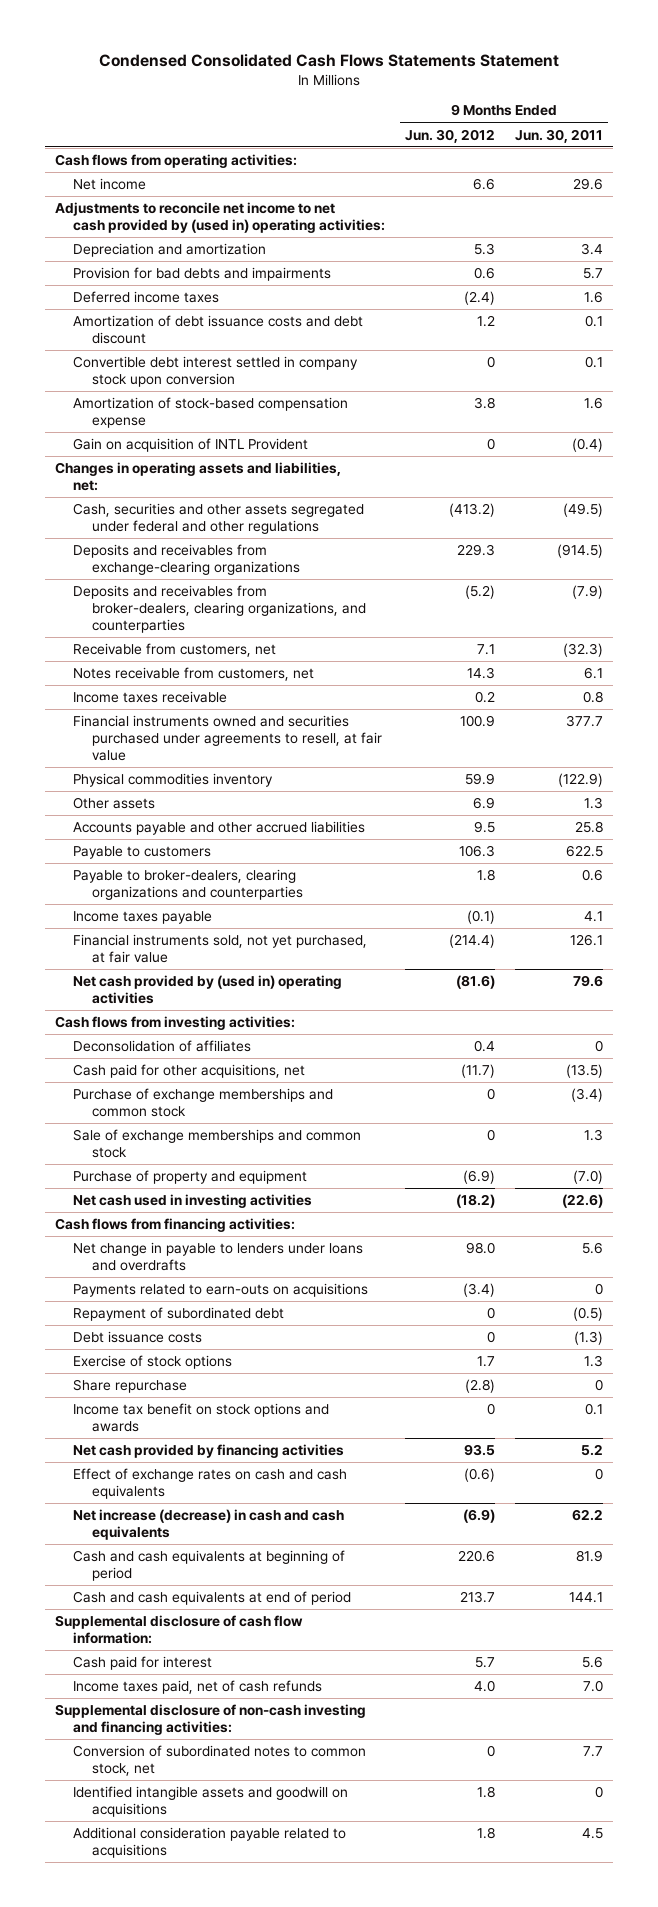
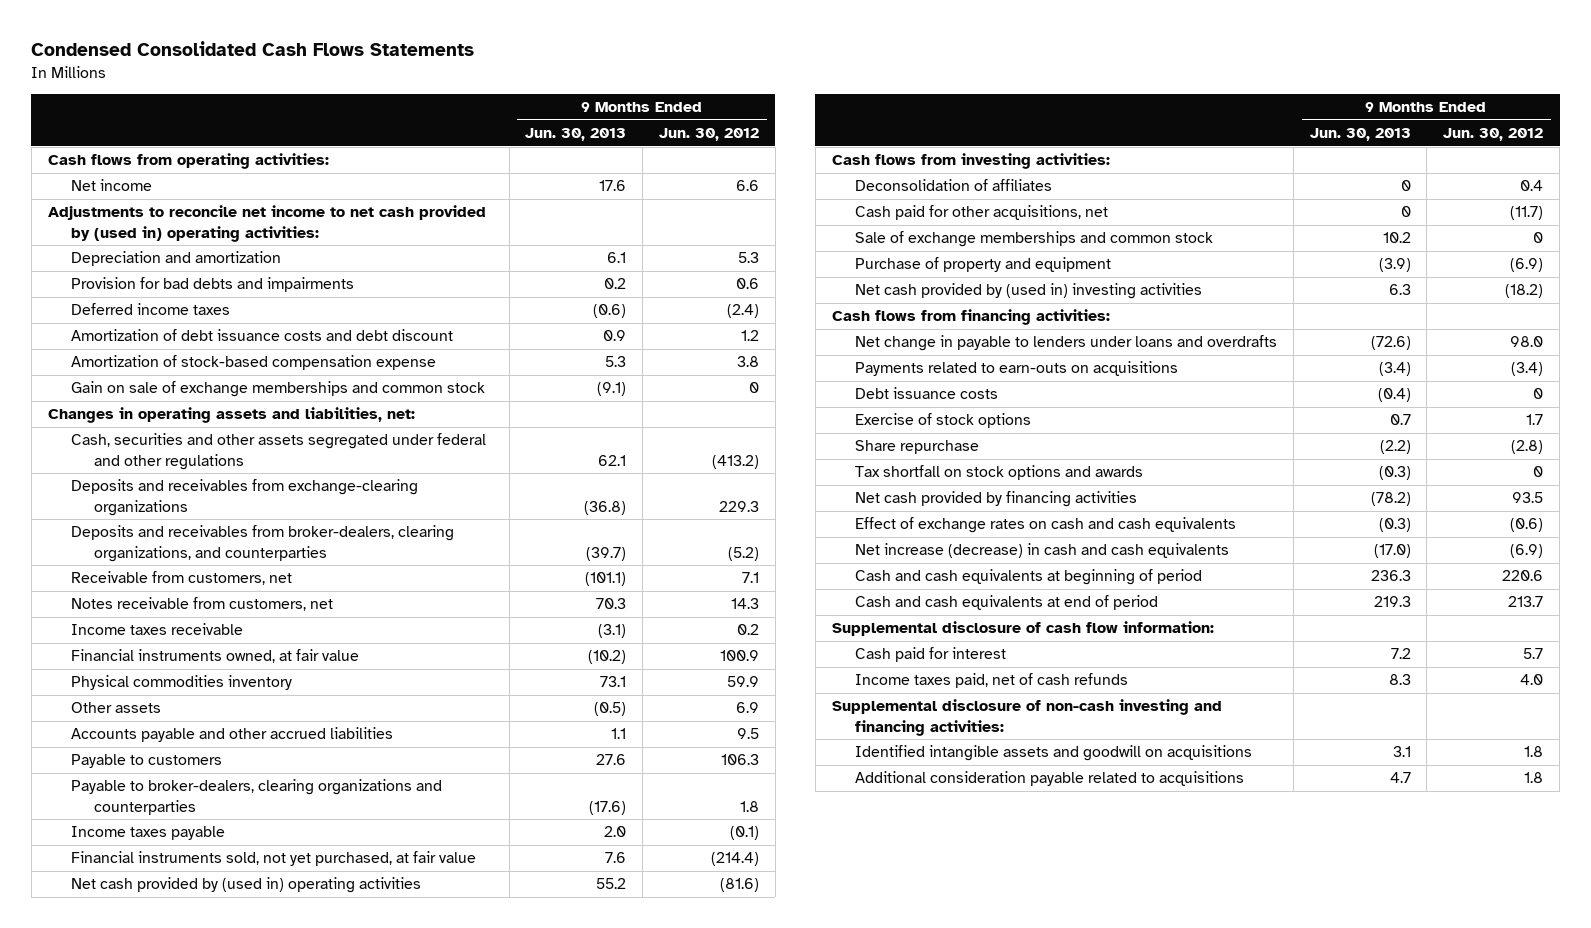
[98,54,559,68] Condensed Consolidated Cash Flows Statements Statement -> [31,41,475,57] Condensed Consolidated Cash Flows Statements
[515,128,604,143] Jun. 30, 2011 -> none
none -> [525,128,627,142] Jun. 30, 2013
[73,355,359,388] Convertible debt interest settled in company stock upon conversion -> none
[73,437,309,452] Gain on acquisition of INTL Provident -> none
none -> [70,381,485,398] Gain on sale of exchange memberships and common stock
[73,714,382,762] Financial instruments owned and securities purchased under agreements to resell, at fair value -> [70,649,359,664] Financial instruments owned, at fair value
[73,1087,334,1118] Purchase of exchange memberships and common stock -> none
[73,1193,313,1208] Net cash used in investing activities -> [855,283,1203,300] Net cash provided by (used in) investing activities
[73,1306,285,1321] Repayment of subordinated debt -> none
[73,1402,330,1433] Income tax benefit on stock options and awards -> [855,465,1144,481] Tax shortfall on stock options and awards
[73,1744,367,1777] Conversion of subordinated notes to common stock, net -> none

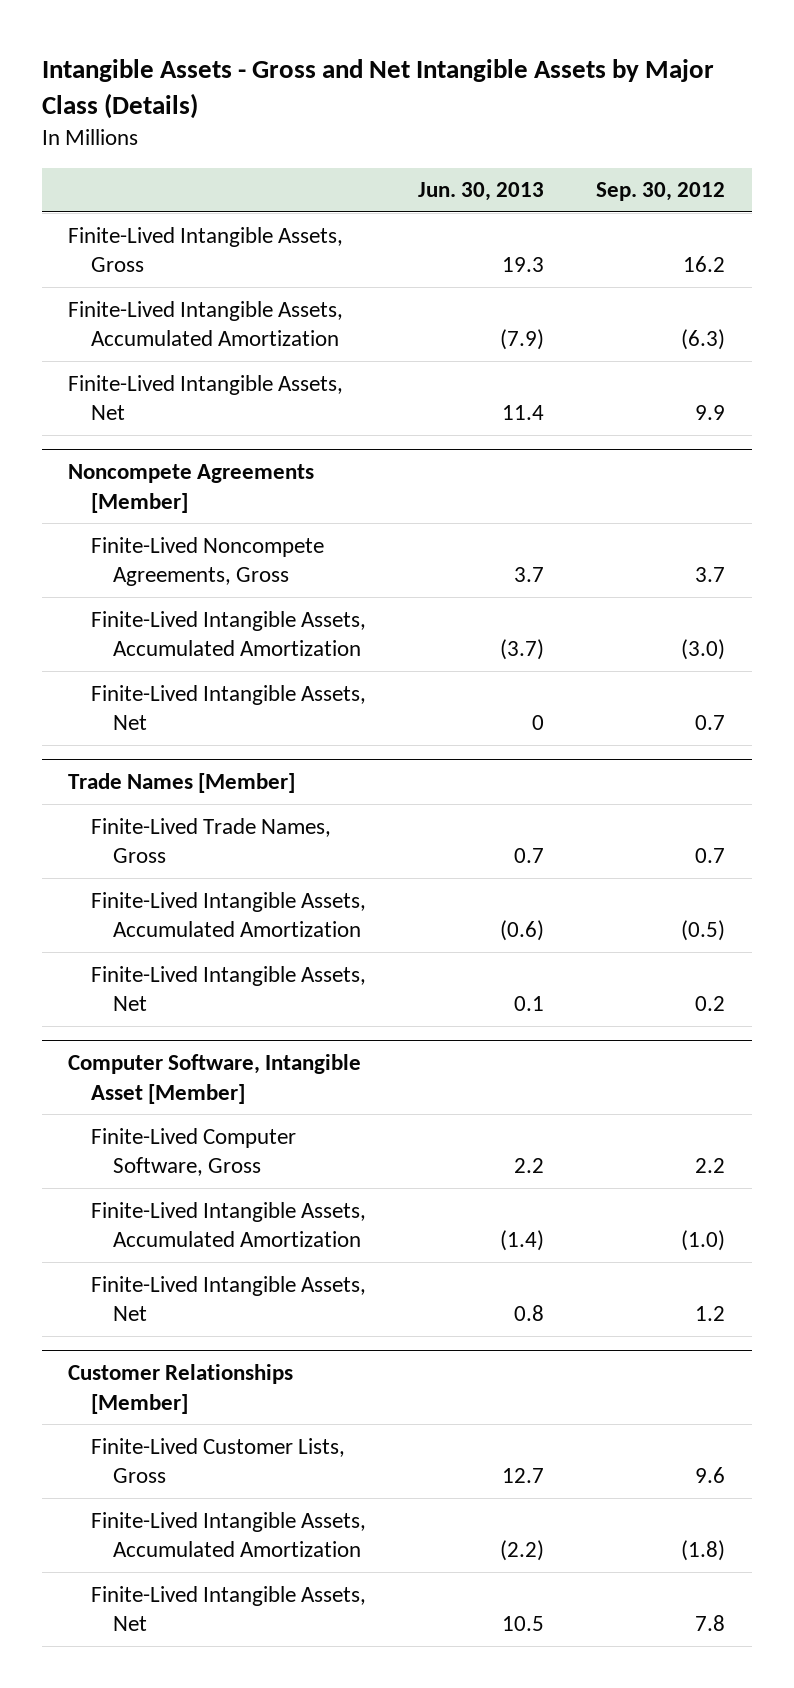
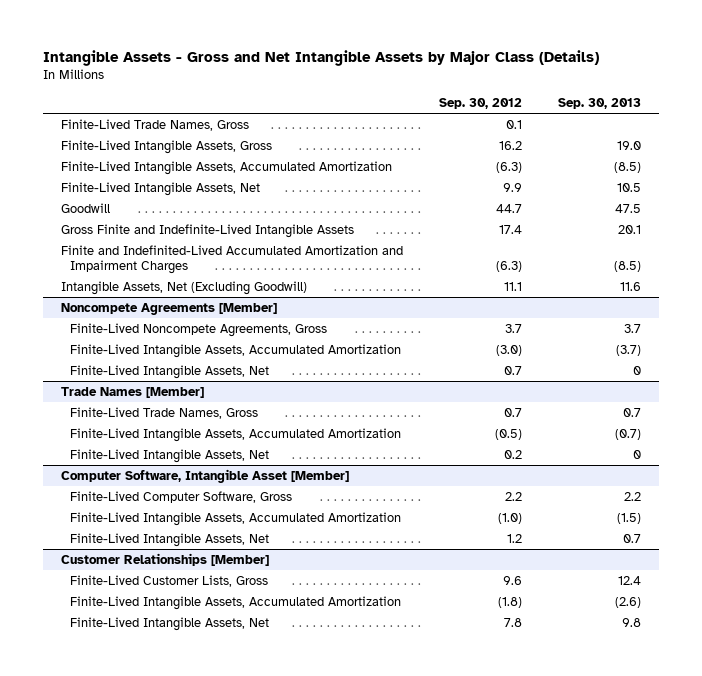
[418,182,545,202] Jun. 30, 2013 -> none
none -> [557,97,641,109] Sep. 30, 2013
none -> [60,118,249,131] Finite-Lived Trade Names, Gross
none -> [60,202,110,213] Goodwill
none -> [60,223,354,238] Gross Finite and Indefinite-Lived Intangible Assets
none -> [60,244,403,275] Finite and Indefinited-Lived Accumulated Amortization and Impairment Charges
none -> [60,280,307,295] Intangible Assets, Net (Excluding Goodwill)

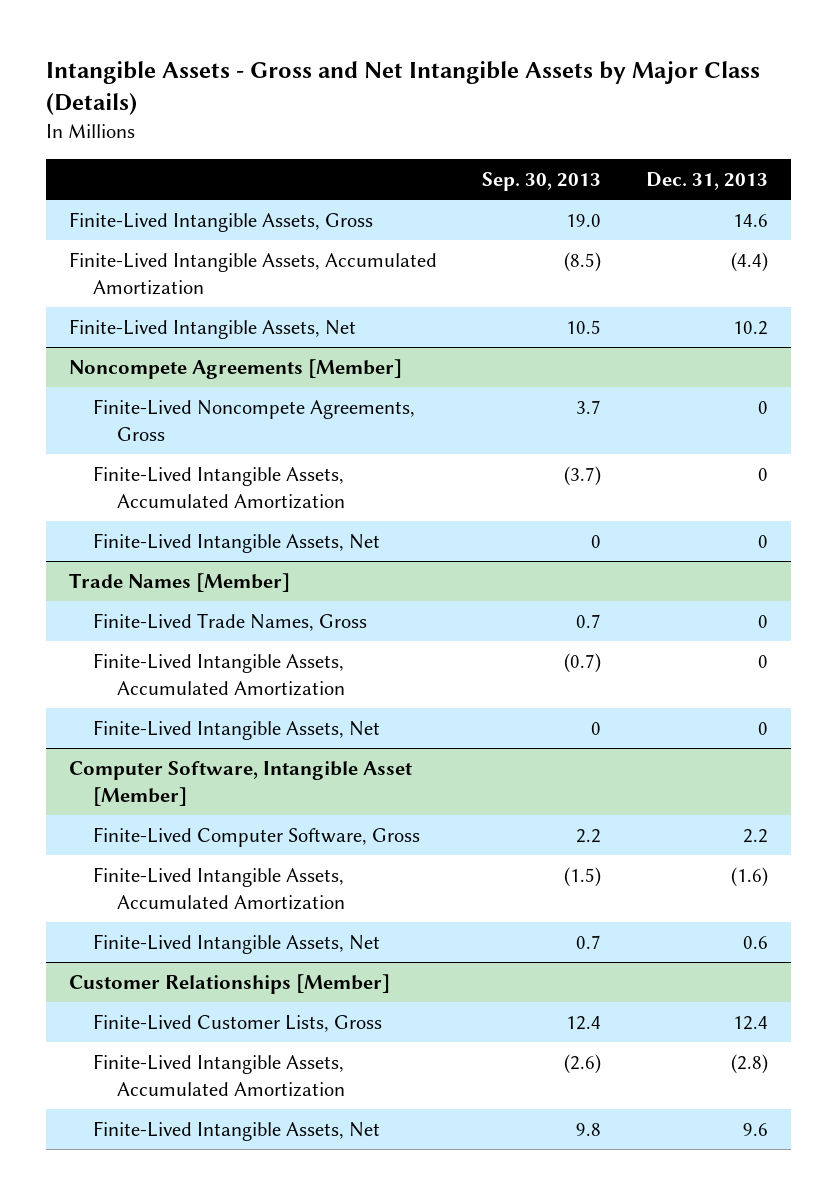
[438,97,522,109] Sep. 30, 2012 -> none
none -> [646,171,769,190] Dec. 31, 2013
[60,118,249,131] Finite-Lived Trade Names, Gross -> none
[60,202,110,213] Goodwill -> none
[60,223,354,238] Gross Finite and Indefinite-Lived Intangible Assets -> none
[60,244,403,275] Finite and Indefinited-Lived Accumulated Amortization and Impairment Charges -> none
[60,280,307,295] Intangible Assets, Net (Excluding Goodwill) -> none

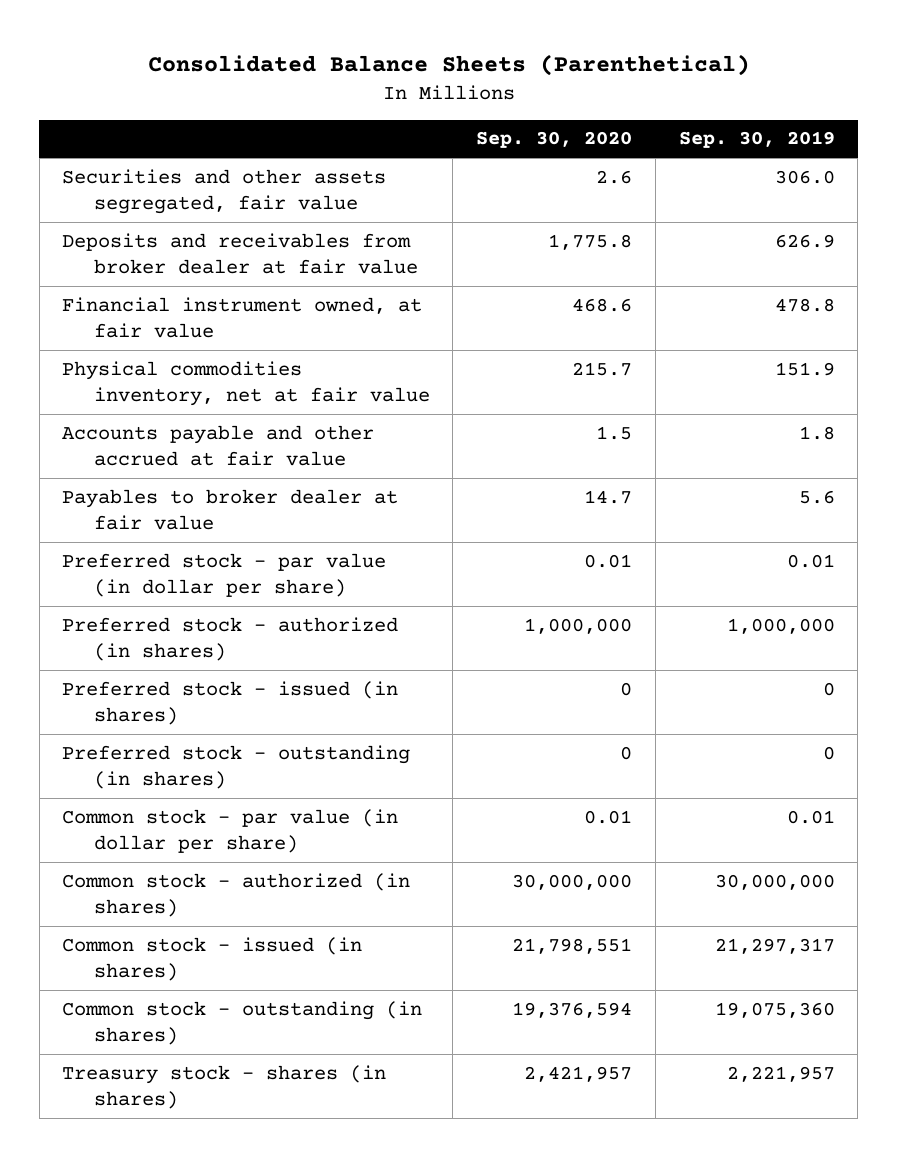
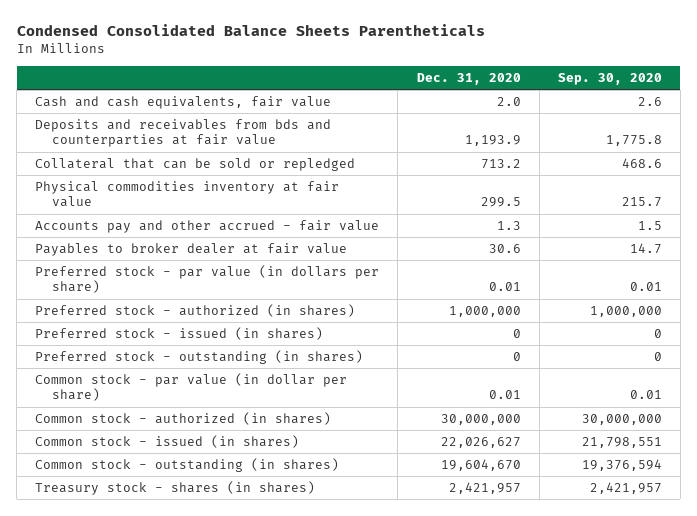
[147,54,750,77] Consolidated Balance Sheets (Parenthetical) -> [16,24,485,37] Condensed Consolidated Balance Sheets Parentheticals
[678,131,835,149] Sep. 30, 2019 -> none
none -> [416,73,521,86] Dec. 31, 2020
[62,168,387,214] Securities and other assets segregated, fair value -> none
none -> [35,96,332,110] Cash and cash equivalents, fair value
[62,232,418,274] Deposits and receivables from broker dealer at fair value -> [35,119,332,148] Deposits and receivables from bds and counterparties at fair value
[62,296,423,338] Financial instrument owned, at fair value -> [35,158,356,172] Collateral that can be sold or repledged
[62,360,430,406] Physical commodities inventory, net at fair value -> [35,181,340,208] Physical commodities inventory at fair value
[62,424,375,466] Accounts payable and other accrued at fair value -> [35,220,380,234] Accounts pay and other accrued - fair value
[62,552,387,597] Preferred stock - par value (in dollar per share) -> [35,265,380,294] Preferred stock - par value (in dollars per share)

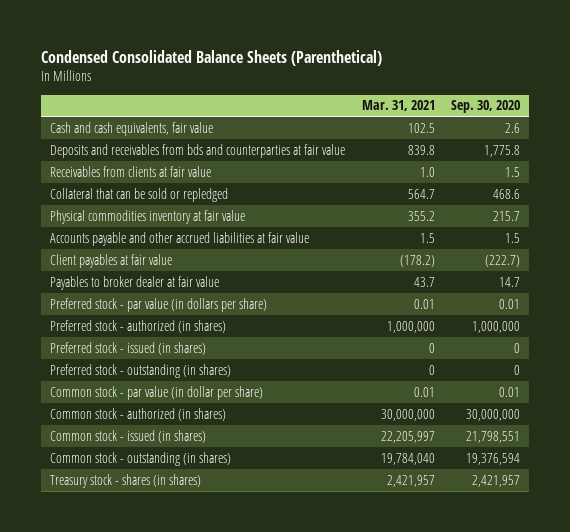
[16,24,485,37] Condensed Consolidated Balance Sheets Parentheticals -> [41,49,383,66] Condensed Consolidated Balance Sheets (Parenthetical)
[416,73,521,86] Dec. 31, 2020 -> none
none -> [361,100,435,112] Mar. 31, 2021
none -> [49,165,211,177] Receivables from clients at fair value
[35,220,380,234] Accounts pay and other accrued - fair value -> [49,231,309,246] Accounts payable and other accrued liabilities at fair value
none -> [49,253,172,268] Client payables at fair value

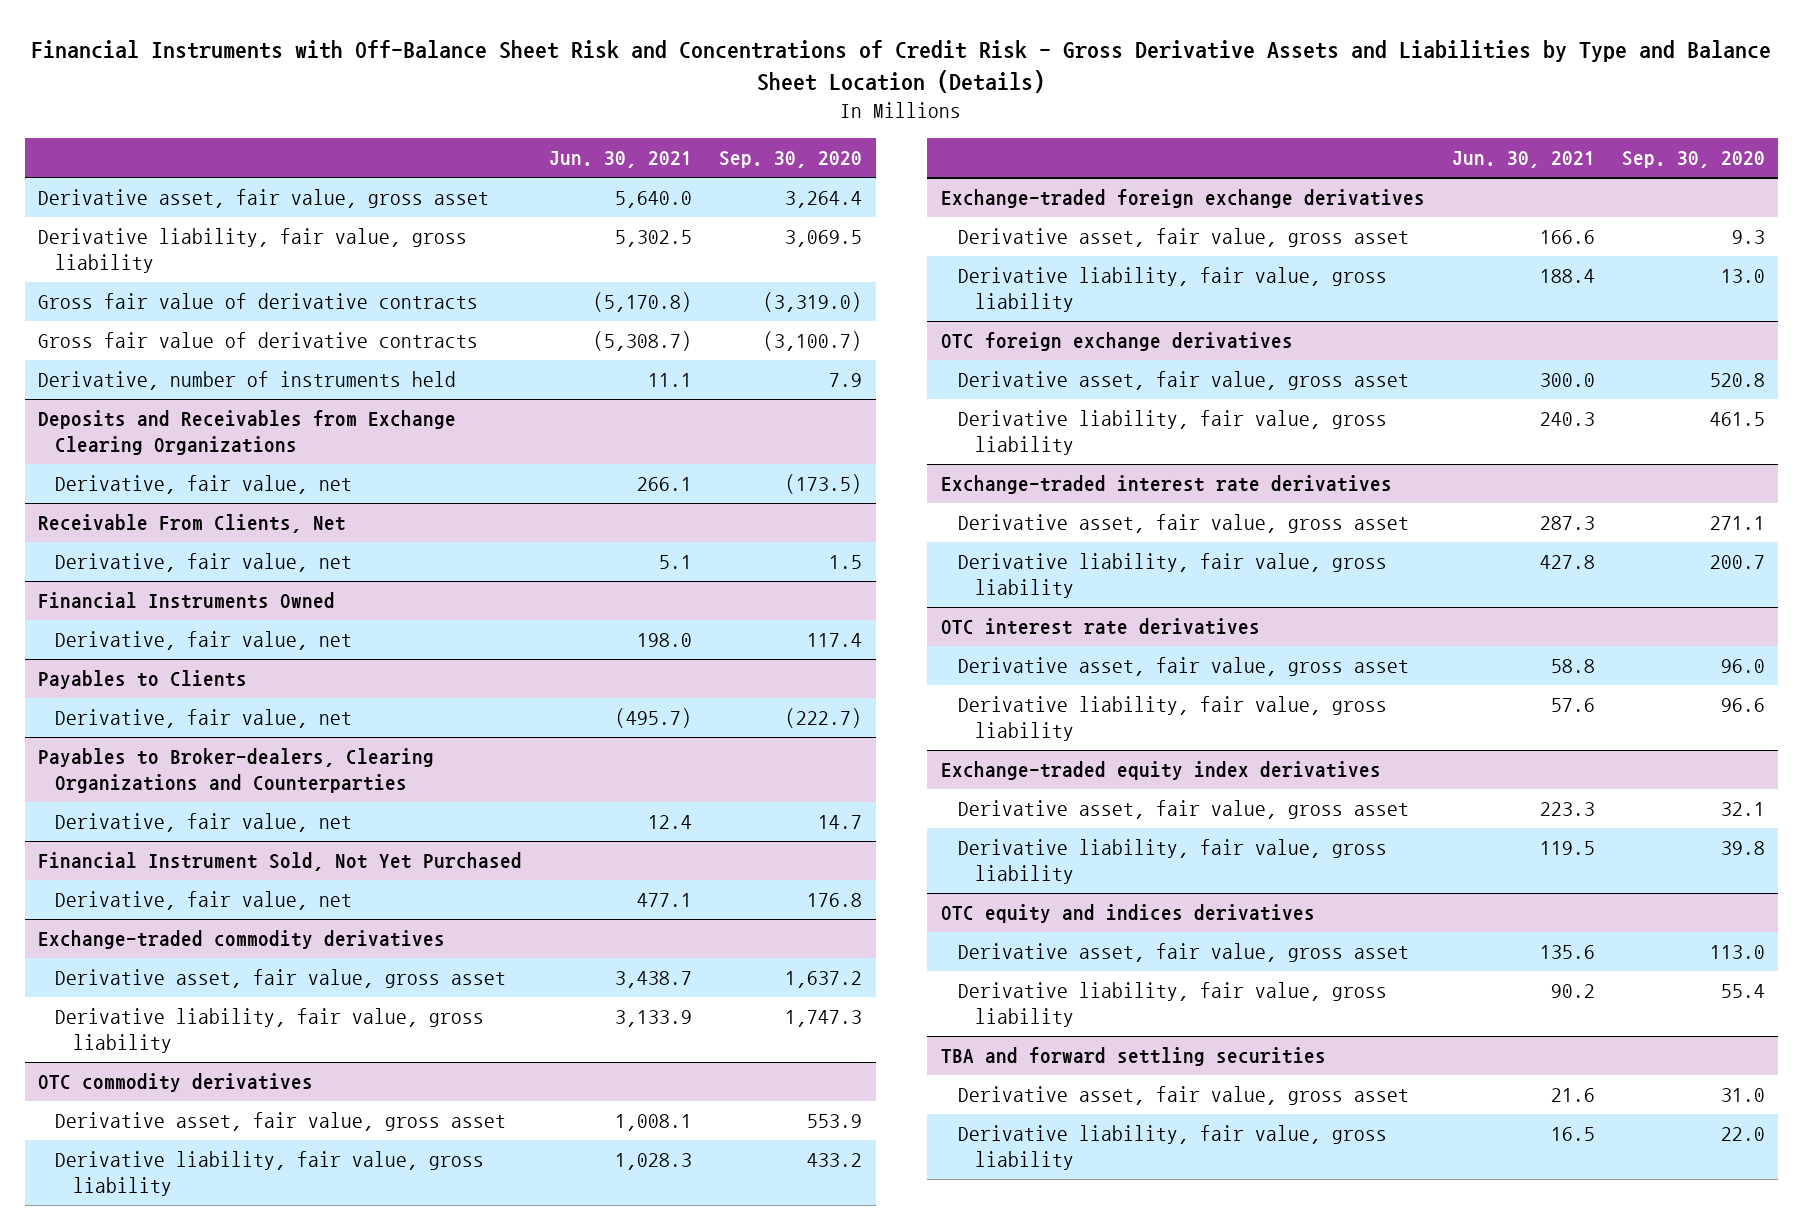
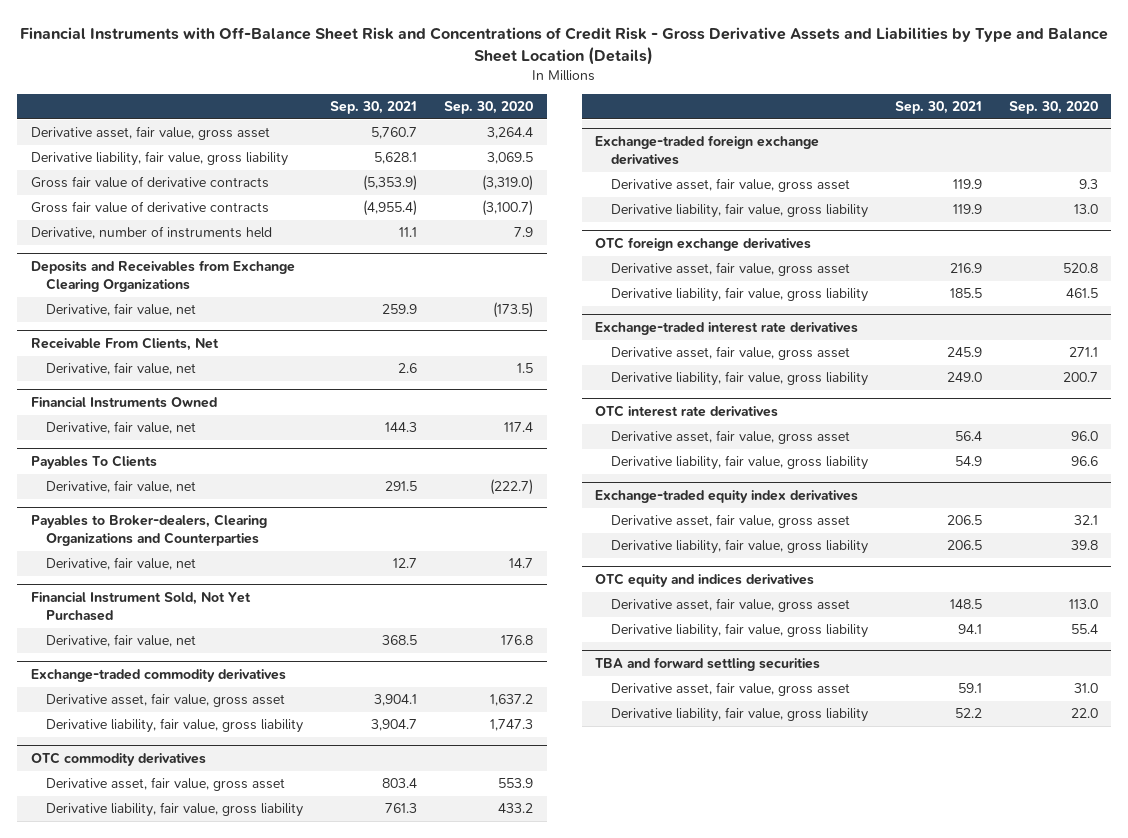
[549,151,693,169] Jun. 30, 2021 -> none
none -> [330,101,418,115] Sep. 30, 2021
[38,670,248,690] Payables to Clients -> [30,455,157,470] Payables To Clients

